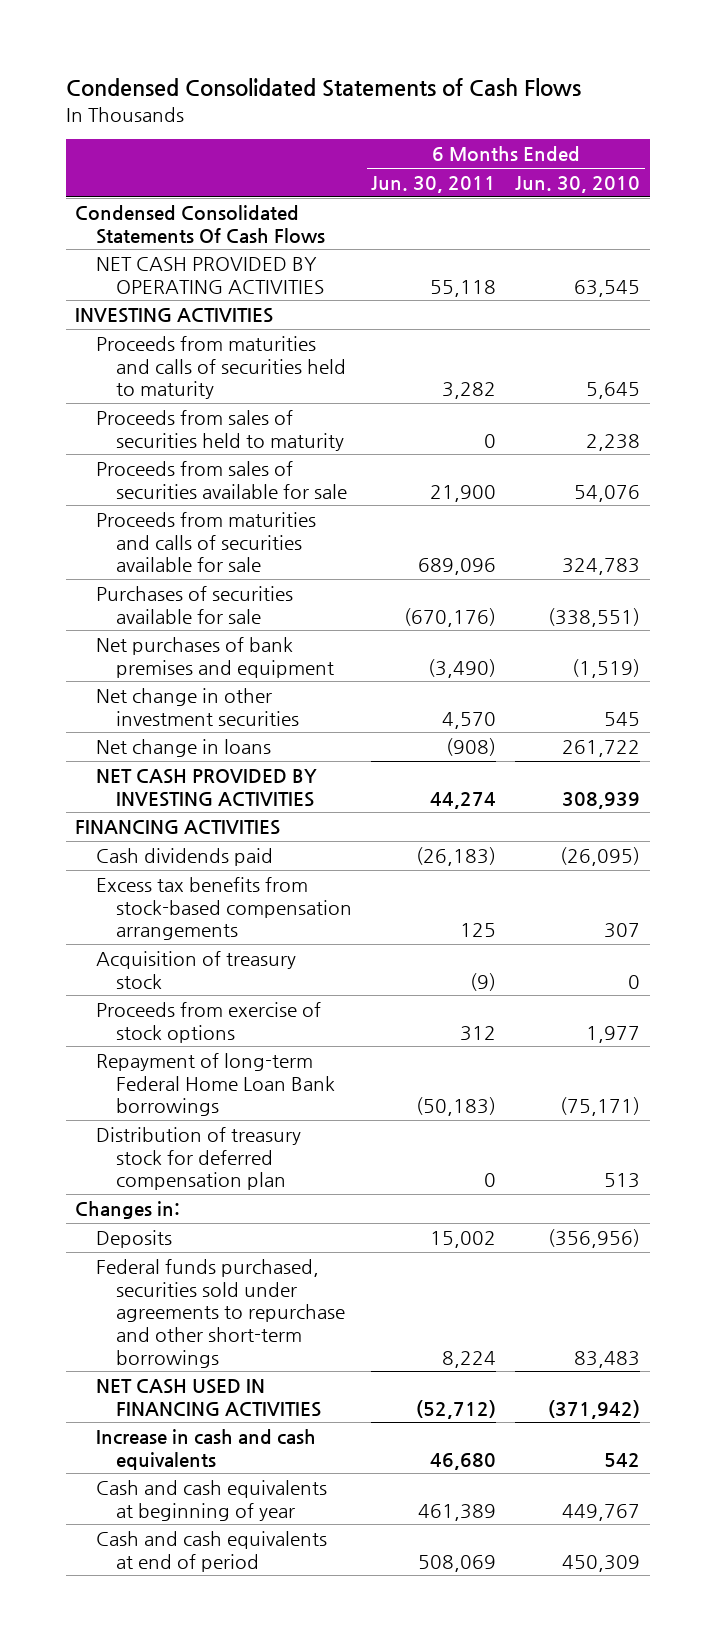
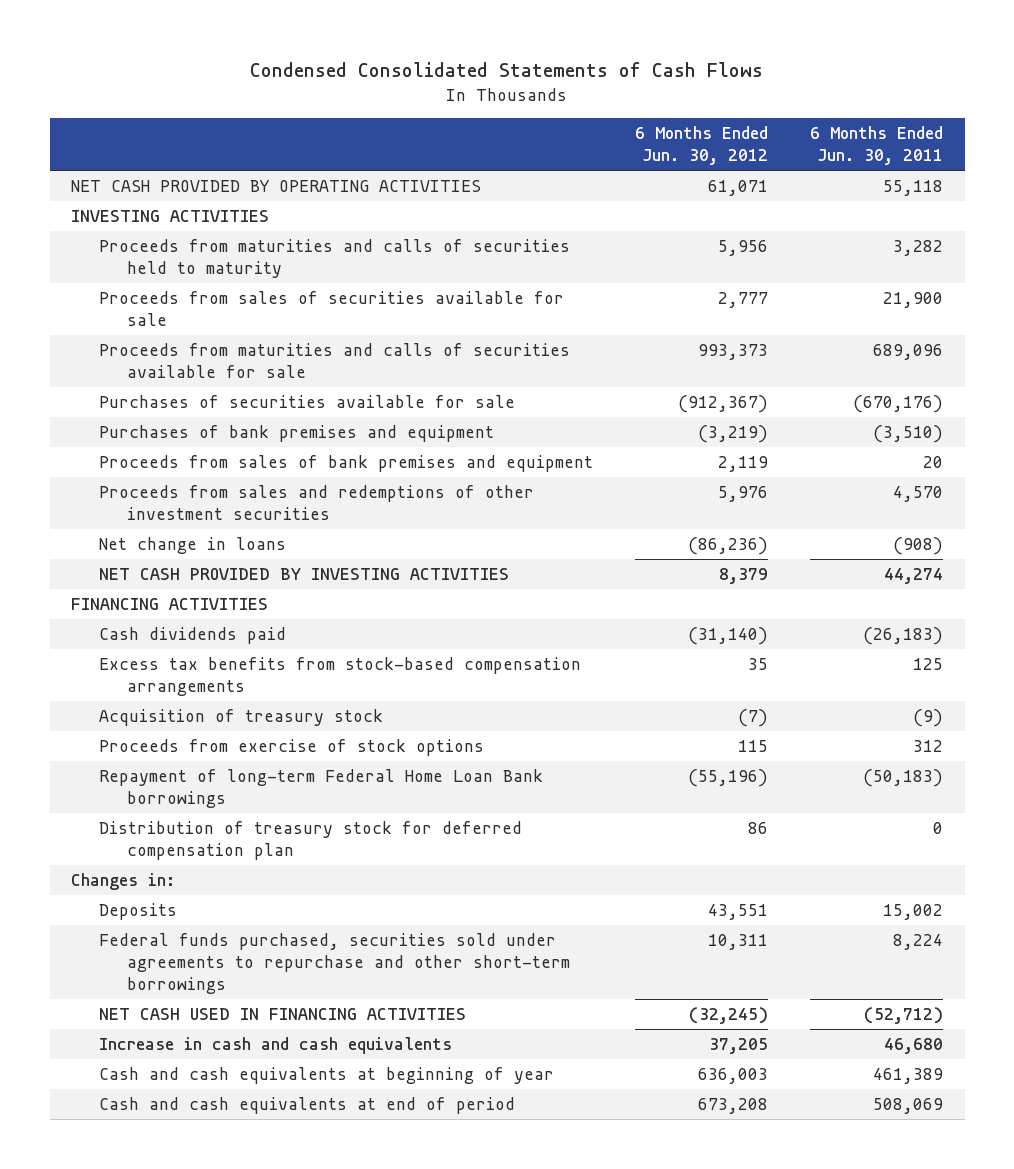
[515,176,641,194] Jun. 30, 2010 -> none
none -> [635,126,769,166] 6 Months Ended Jun. 30, 2012
[75,204,325,244] Condensed Consolidated Statements Of Cash Flows -> none
[95,409,345,451] Proceeds from sales of securities held to maturity -> none
[95,636,335,678] Net purchases of bank premises and equipment -> [98,425,494,443] Purchases of bank premises and equipment
[428,658,497,678] (3,490) -> [873,425,944,444] (3,510)
none -> [98,455,593,473] Proceeds from sales of bank premises and equipment
[95,687,300,726] Net change in other investment securities -> [98,485,534,521] Proceeds from sales and redemptions of other investment securities

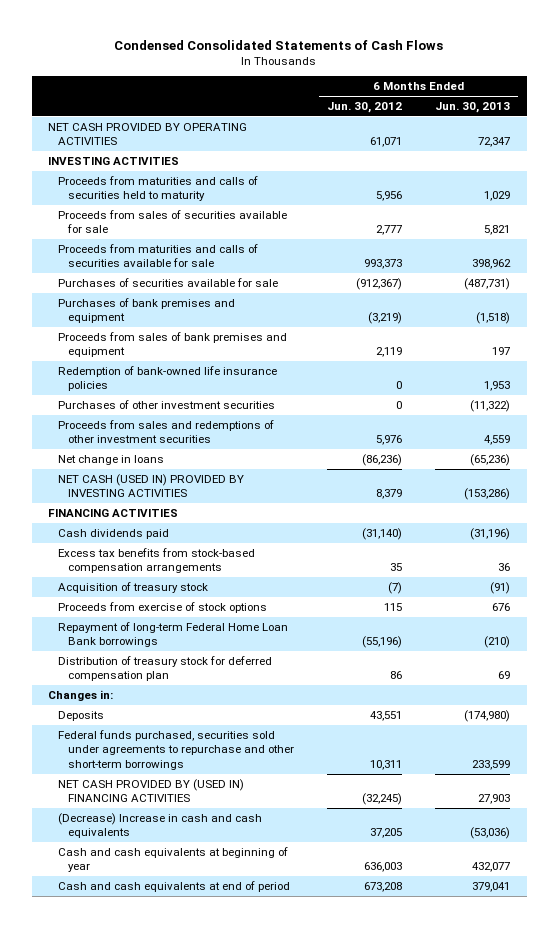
[810,126,944,166] 6 Months Ended Jun. 30, 2011 -> none
none -> [435,102,511,114] Jun. 30, 2013
none -> [58,365,278,392] Redemption of bank-owned life insurance policies
none -> [58,399,276,409] Purchases of other investment securities
[98,568,509,581] NET CASH PROVIDED BY INVESTING ACTIVITIES -> [58,473,245,498] NET CASH (USED IN) PROVIDED BY INVESTING ACTIVITIES
[98,1008,466,1021] NET CASH USED IN FINANCING ACTIVITIES -> [58,778,245,803] NET CASH PROVIDED BY (USED IN) FINANCING ACTIVITIES
[98,1037,452,1055] Increase in cash and cash equivalents -> [58,812,263,839] (Decrease) Increase in cash and cash equivalents

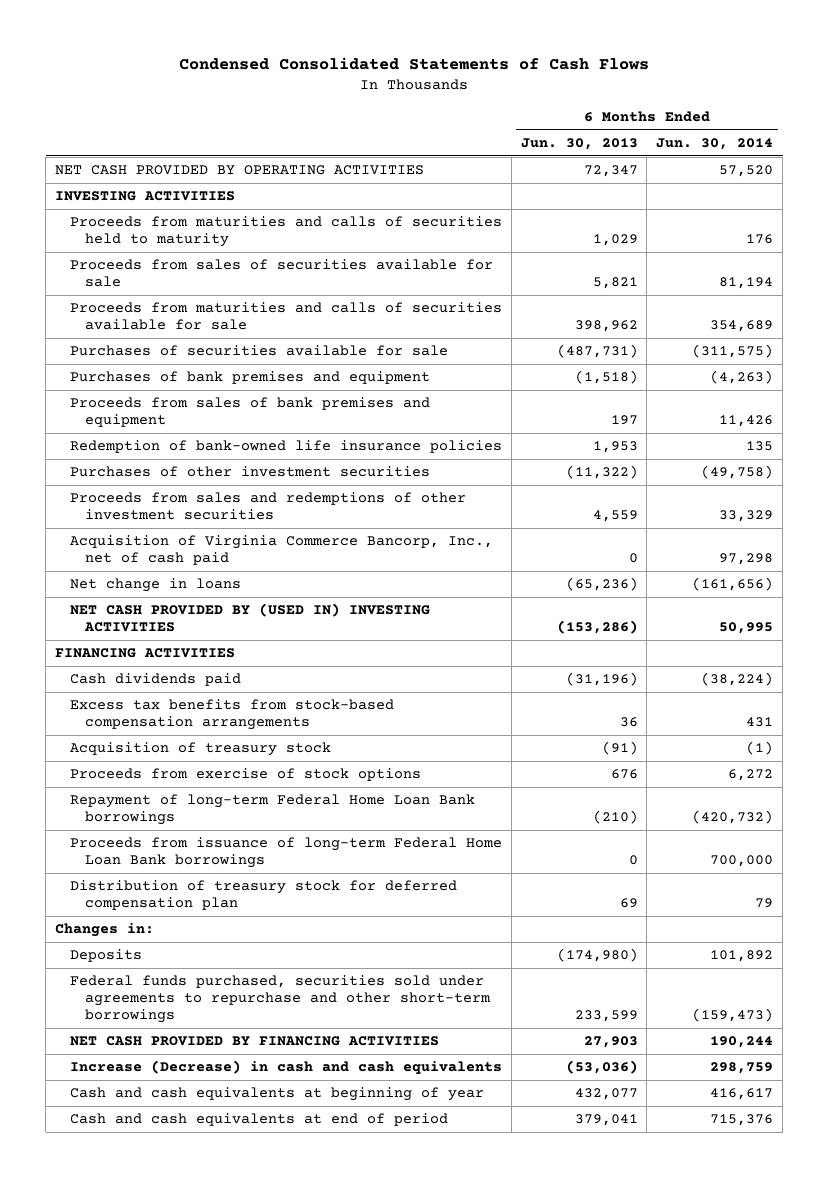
[327,102,403,114] Jun. 30, 2012 -> none
none -> [656,138,774,151] Jun. 30, 2014
none -> [69,535,493,566] Acquisition of Virginia Commerce Bancorp, Inc., net of cash paid
[58,473,245,498] NET CASH (USED IN) PROVIDED BY INVESTING ACTIVITIES -> [69,603,430,633] NET CASH PROVIDED BY (USED IN) INVESTING ACTIVITIES
none -> [69,837,502,869] Proceeds from issuance of long-term Federal Home Loan Bank borrowings
[58,778,245,803] NET CASH PROVIDED BY (USED IN) FINANCING ACTIVITIES -> [69,1036,439,1047] NET CASH PROVIDED BY FINANCING ACTIVITIES
[58,812,263,839] (Decrease) Increase in cash and cash equivalents -> [69,1060,502,1075] Increase (Decrease) in cash and cash equivalents

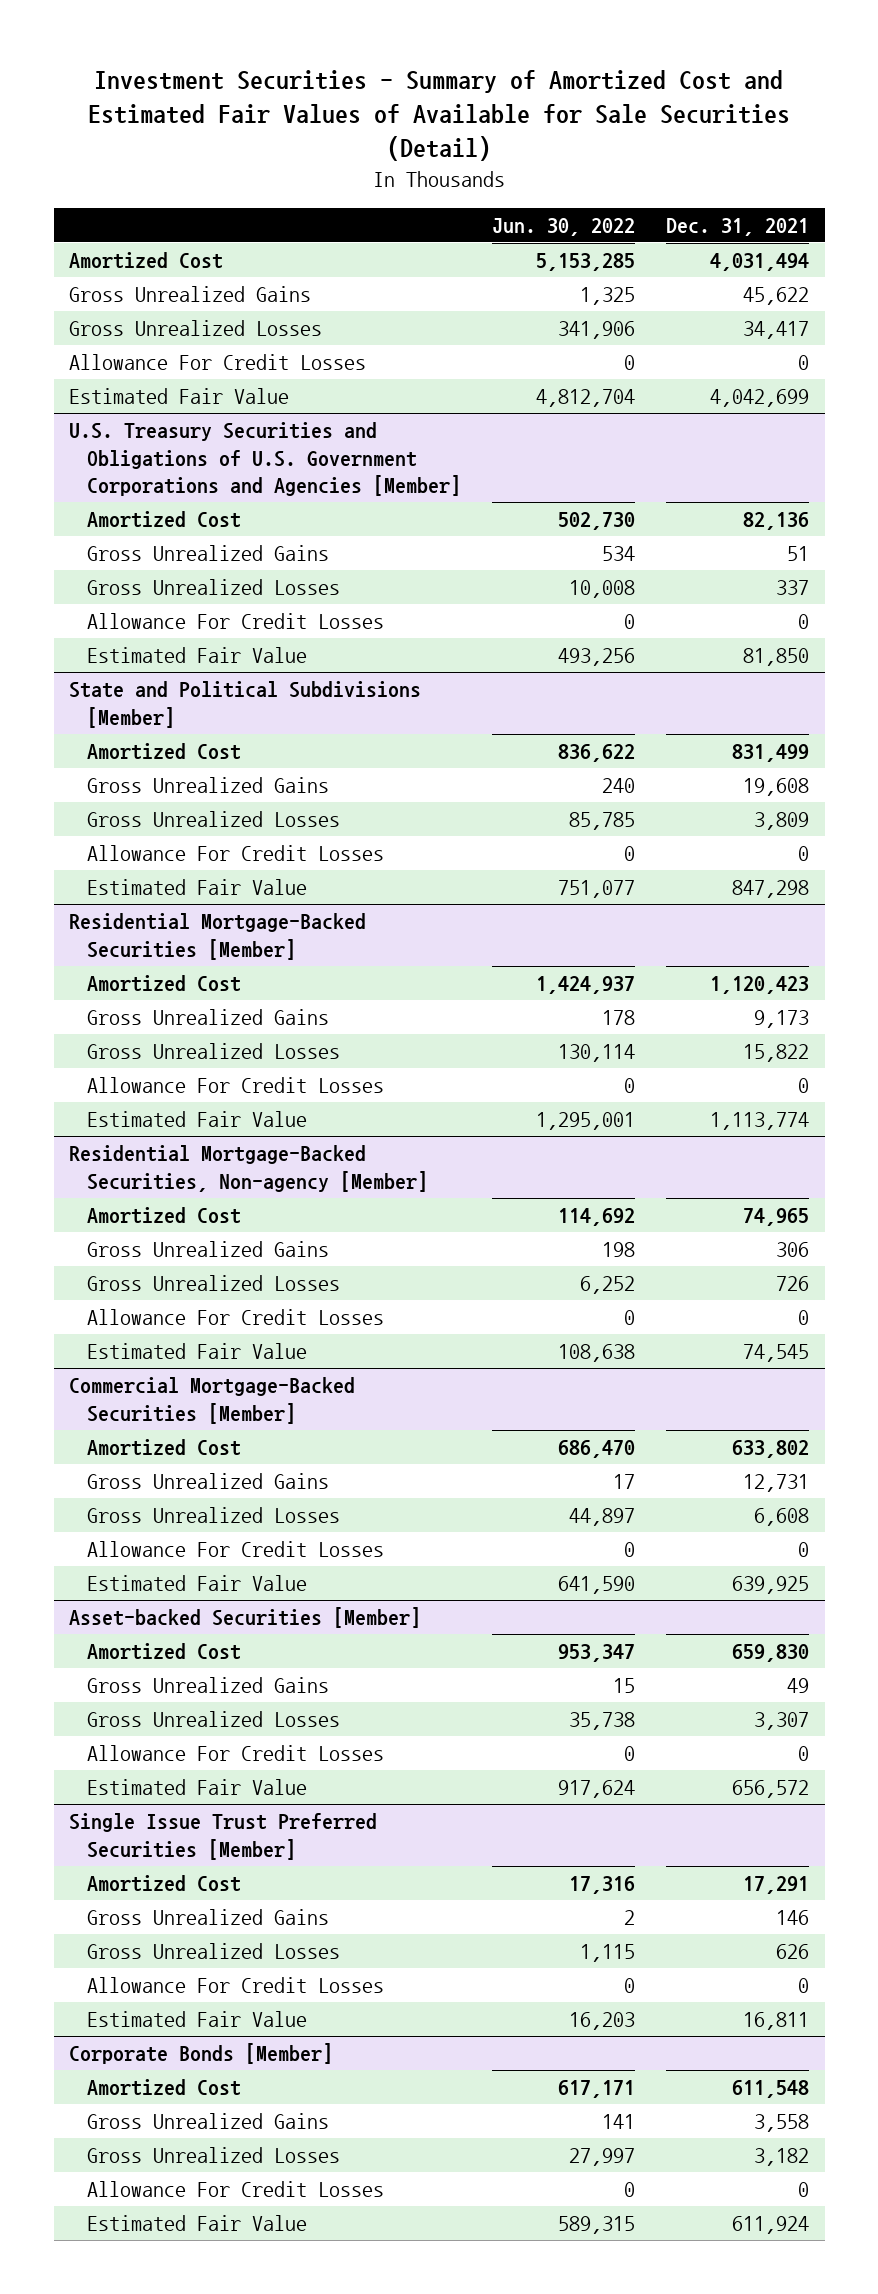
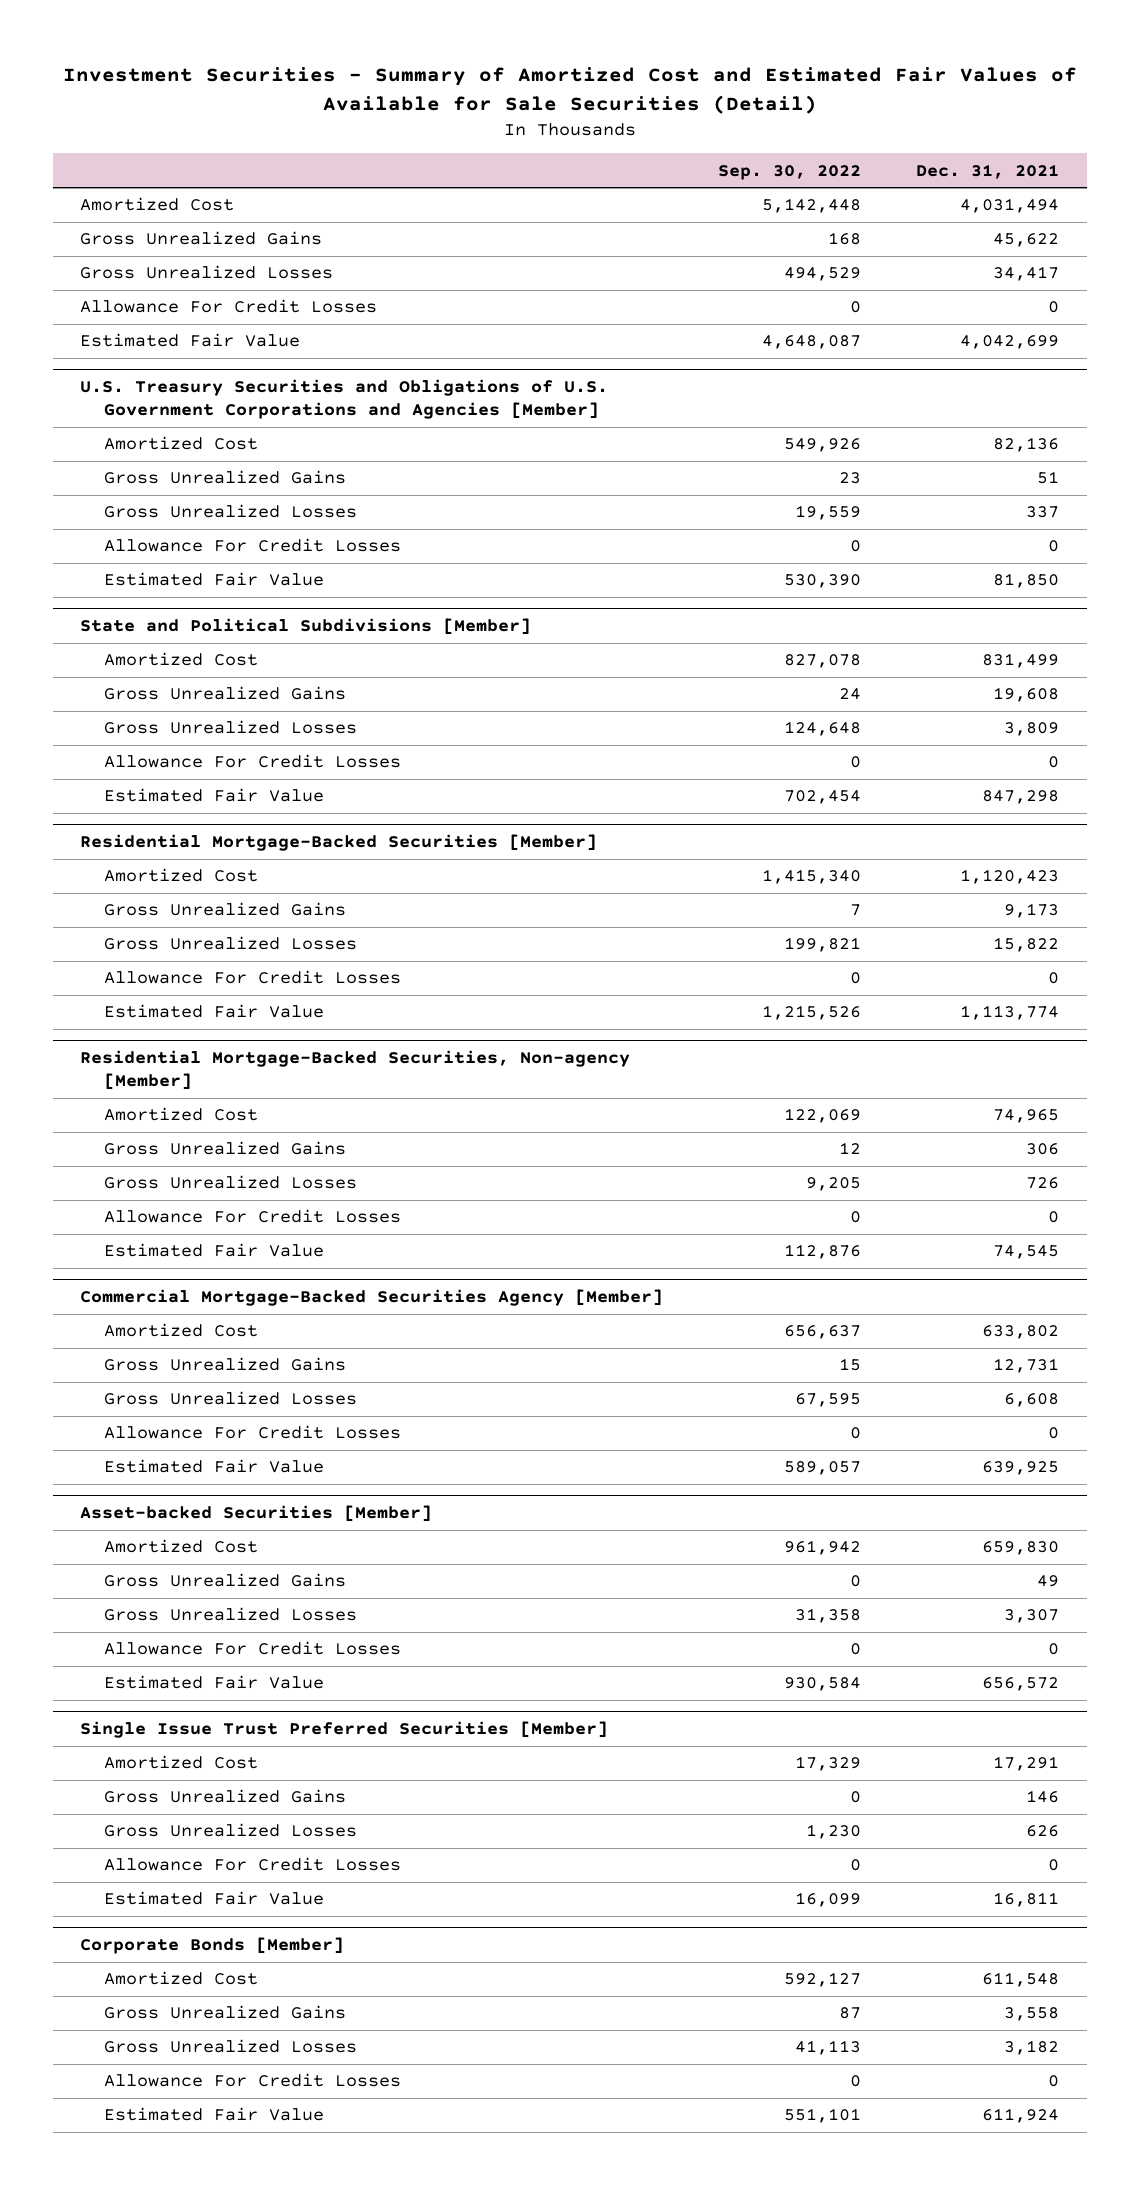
[492,217,636,236] Jun. 30, 2022 -> none
none -> [718,164,862,180] Sep. 30, 2022
[68,1377,355,1424] Commercial Mortgage-Backed Securities [Member] -> [80,1289,664,1307] Commercial Mortgage-Backed Securities Agency [Member]

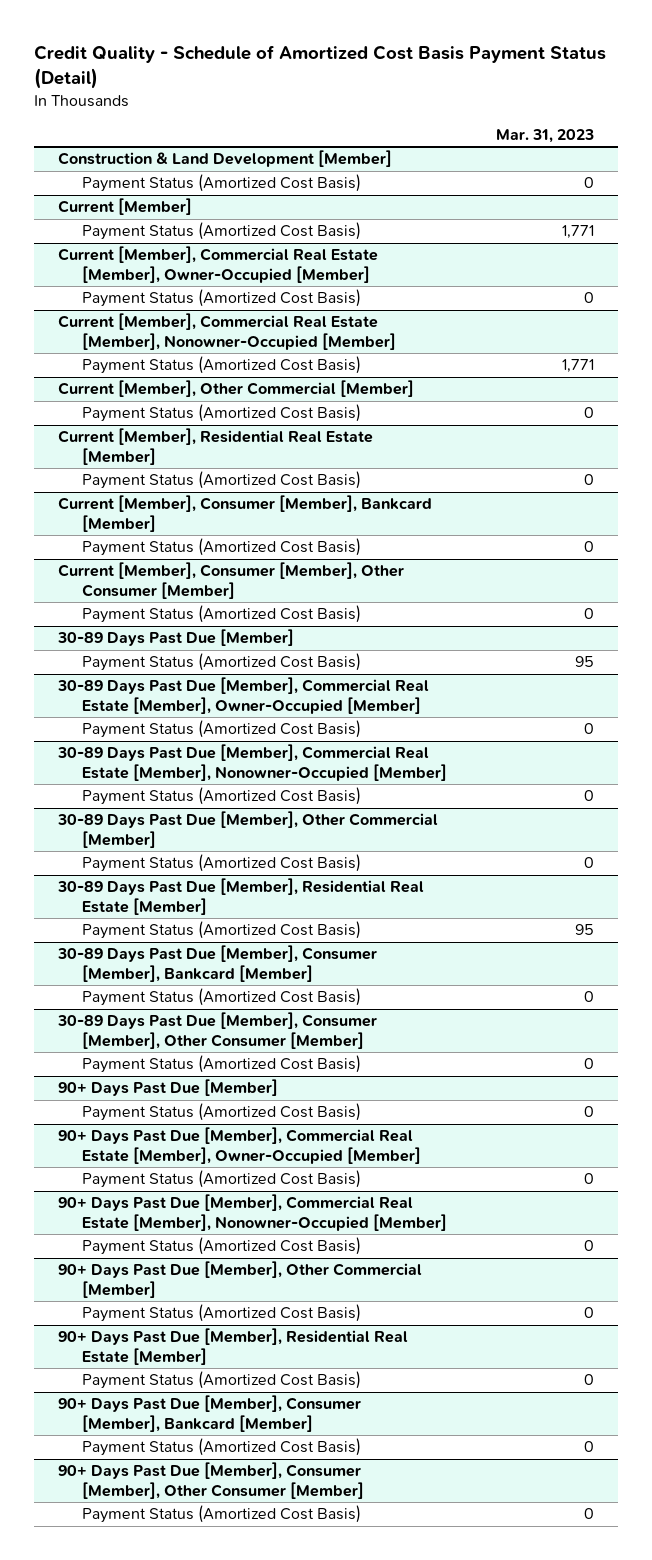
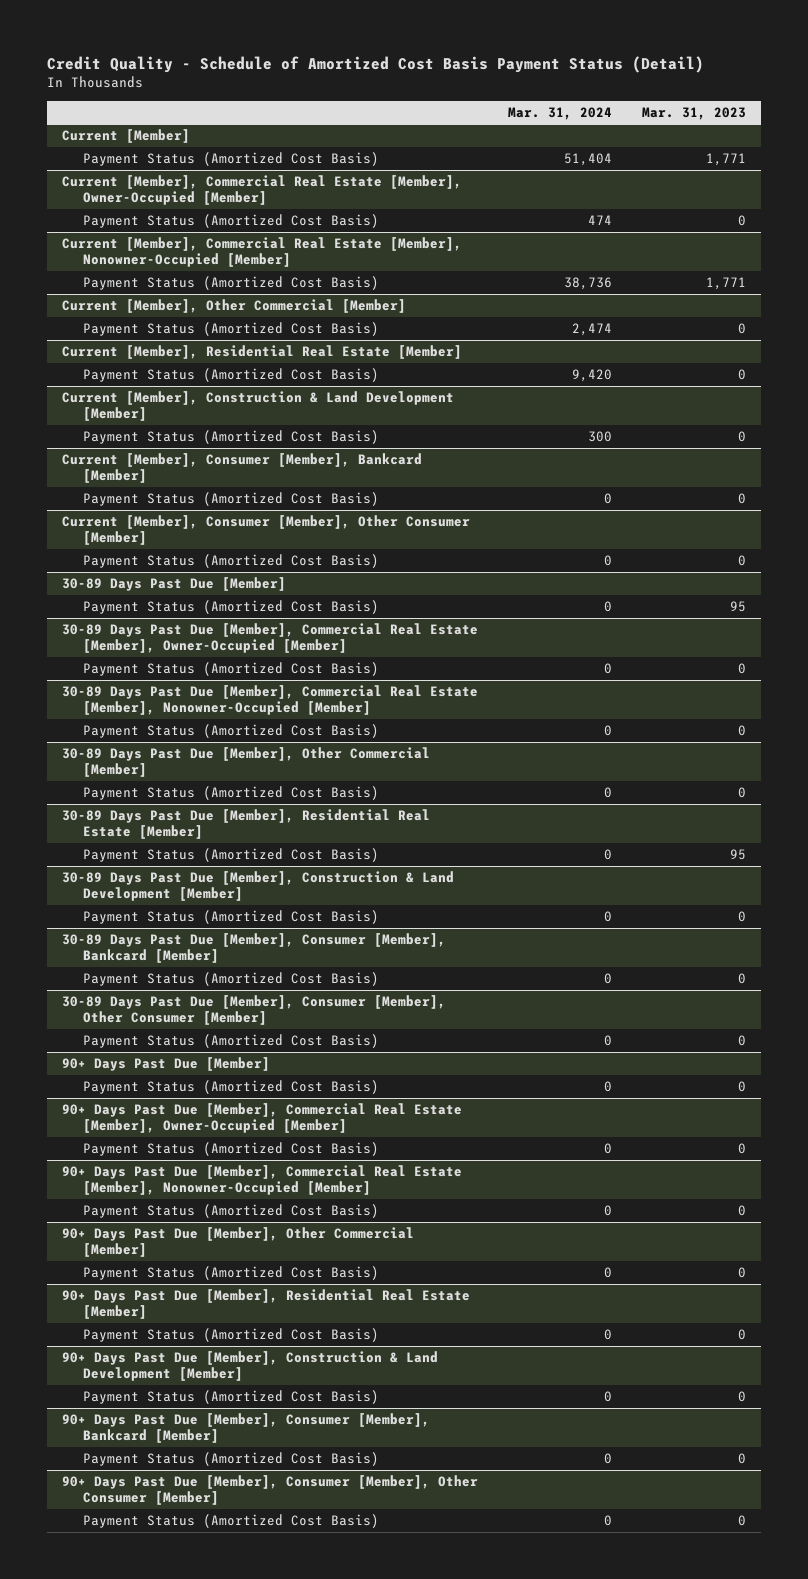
none -> [508,106,613,120] Mar. 31, 2024
[58,150,393,168] Construction & Land Development [Member] -> none
[82,174,362,193] Payment Status (Amortized Cost Basis) -> none
none -> [62,391,455,421] Current [Member], Construction & Land Development [Member]
none -> [83,430,380,445] Payment Status (Amortized Cost Basis)
none -> [62,871,455,901] 30-89 Days Past Due [Member], Construction & Land Development [Member]
none -> [83,910,380,925] Payment Status (Amortized Cost Basis)
none -> [62,1351,439,1381] 90+ Days Past Due [Member], Construction & Land Development [Member]
none -> [83,1390,380,1405] Payment Status (Amortized Cost Basis)

